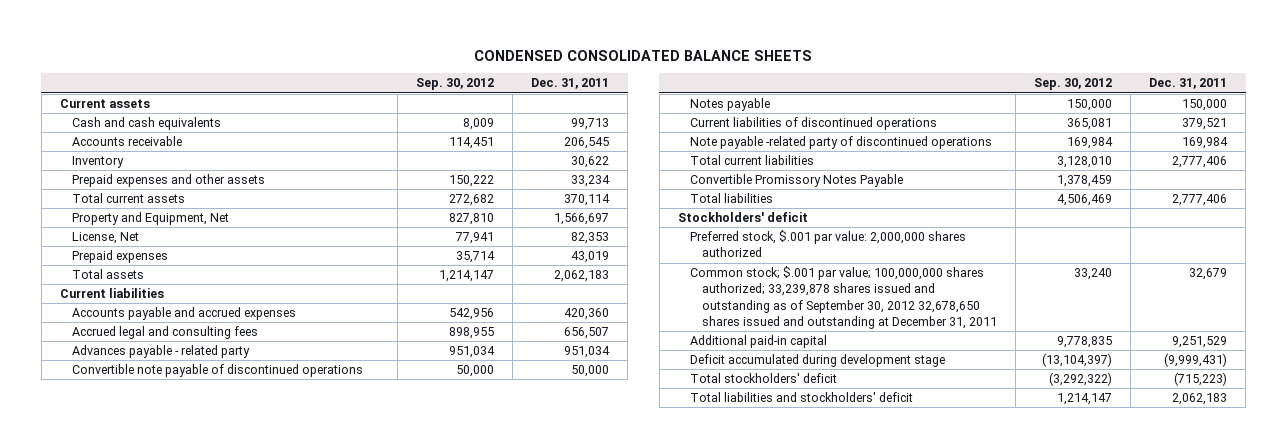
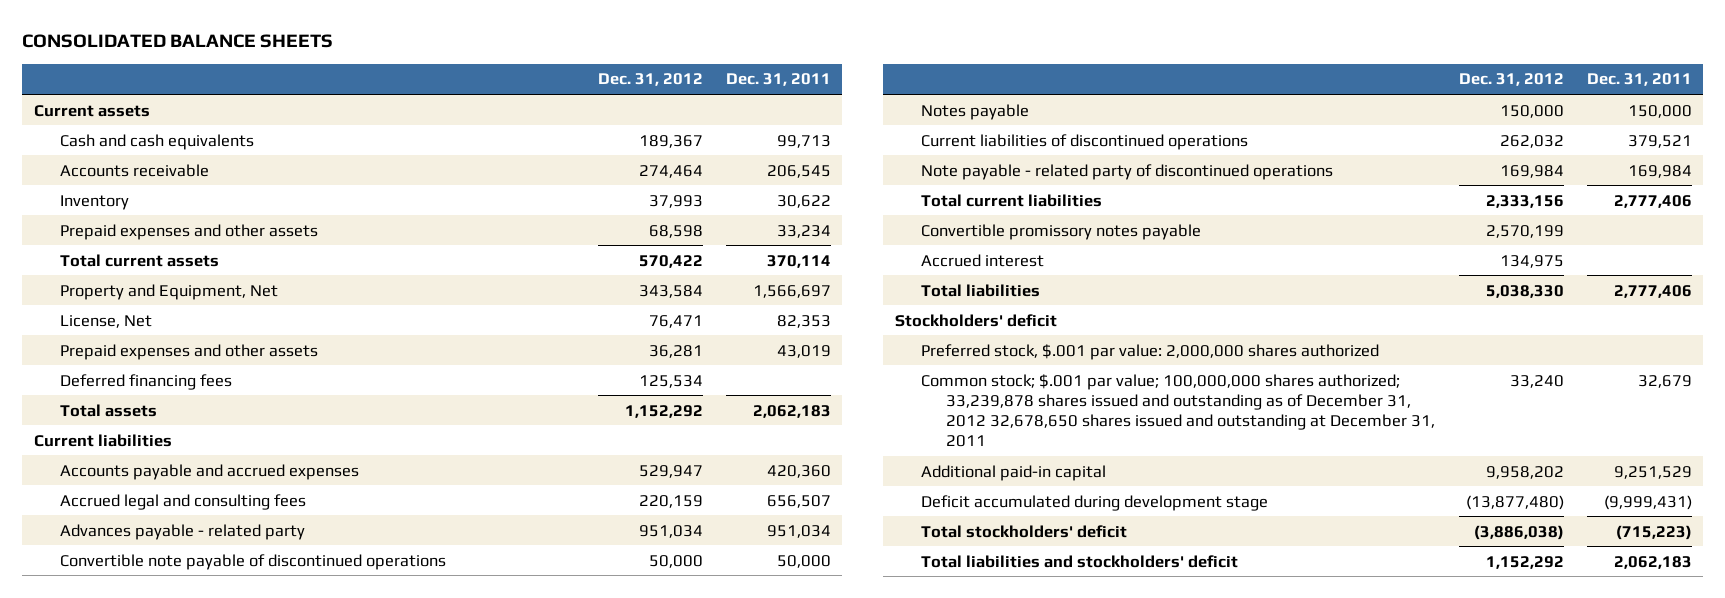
[474,49,813,61] CONDENSED CONSOLIDATED BALANCE SHEETS -> [22,34,334,49] CONSOLIDATED BALANCE SHEETS
[416,78,495,91] Sep. 30, 2012 -> none
none -> [597,73,703,87] Dec. 31, 2012
[71,250,168,264] Prepaid expenses -> [59,343,318,360] Prepaid expenses and other assets
none -> [59,373,232,390] Deferred financing fees
[689,136,992,150] Note payable -related party of discontinued operations -> [920,163,1333,180] Note payable - related party of discontinued operations
[689,174,903,188] Convertible Promissory Notes Payable -> [920,223,1201,240] Convertible promissory notes payable
none -> [920,253,1044,267] Accrued interest
[689,266,998,329] Common stock; $.001 par value; 100,000,000 shares authorized; 33,239,878 shares issued and outstanding as of September 30, 2012 32,678,650 shares issued and outstanding at December 31, 2011 -> [920,373,1436,448] Common stock; $.001 par value; 100,000,000 shares authorized; 33,239,878 shares issued and outstanding as of December 31, 2012 32,678,650 shares issued and outstanding at December 31, 2011

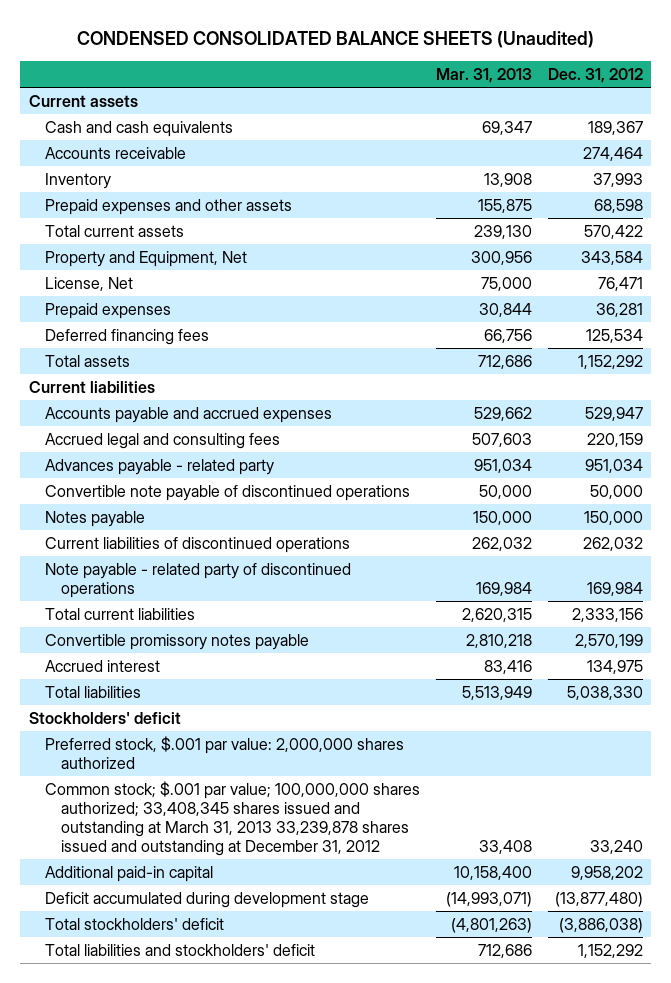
[22,34,334,49] CONSOLIDATED BALANCE SHEETS -> [76,31,594,49] CONDENSED CONSOLIDATED BALANCE SHEETS (Unaudited)
[725,73,831,87] Dec. 31, 2011 -> none
none -> [435,67,532,83] Mar. 31, 2013
[59,343,318,360] Prepaid expenses and other assets -> [44,302,171,319] Prepaid expenses
[920,373,1436,448] Common stock; $.001 par value; 100,000,000 shares authorized; 33,239,878 shares issued and outstanding as of December 31, 2012 32,678,650 shares issued and outstanding at December 31, 2011 -> [44,780,420,857] Common stock; $.001 par value; 100,000,000 shares authorized; 33,408,345 shares issued and outstanding at March 31, 2013 33,239,878 shares issued and outstanding at December 31, 2012

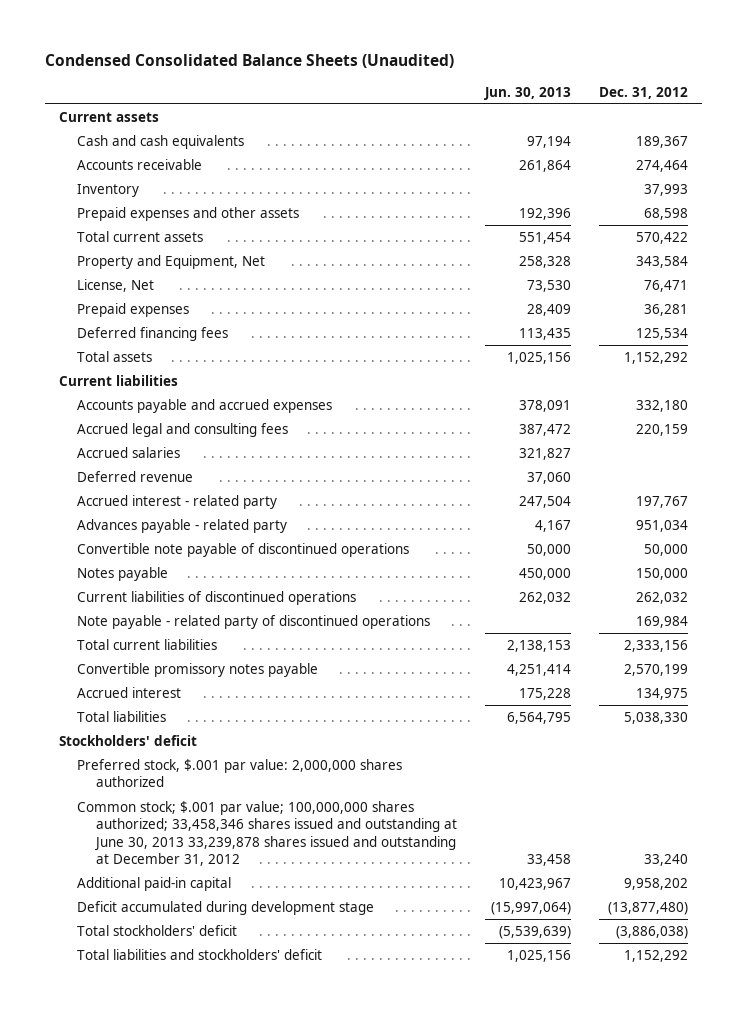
[76,31,594,49] CONDENSED CONSOLIDATED BALANCE SHEETS (Unaudited) -> [44,53,454,68] Condensed Consolidated Balance Sheets (Unaudited)
[435,67,532,83] Mar. 31, 2013 -> none
none -> [484,86,572,100] Jun. 30, 2013
[584,406,643,421] 529,947 -> [636,400,689,413] 332,180
none -> [77,447,181,459] Accrued salaries
none -> [77,471,194,483] Deferred revenue
none -> [77,495,278,510] Accrued interest - related party
[44,780,420,857] Common stock; $.001 par value; 100,000,000 shares authorized; 33,408,345 shares issued and outstanding at March 31, 2013 33,239,878 shares issued and outstanding at December 31, 2012 -> [77,801,457,866] Common stock; $.001 par value; 100,000,000 shares authorized; 33,458,346 shares issued and outstanding at June 30, 2013 33,239,878 shares issued and outstanding at December 31, 2012

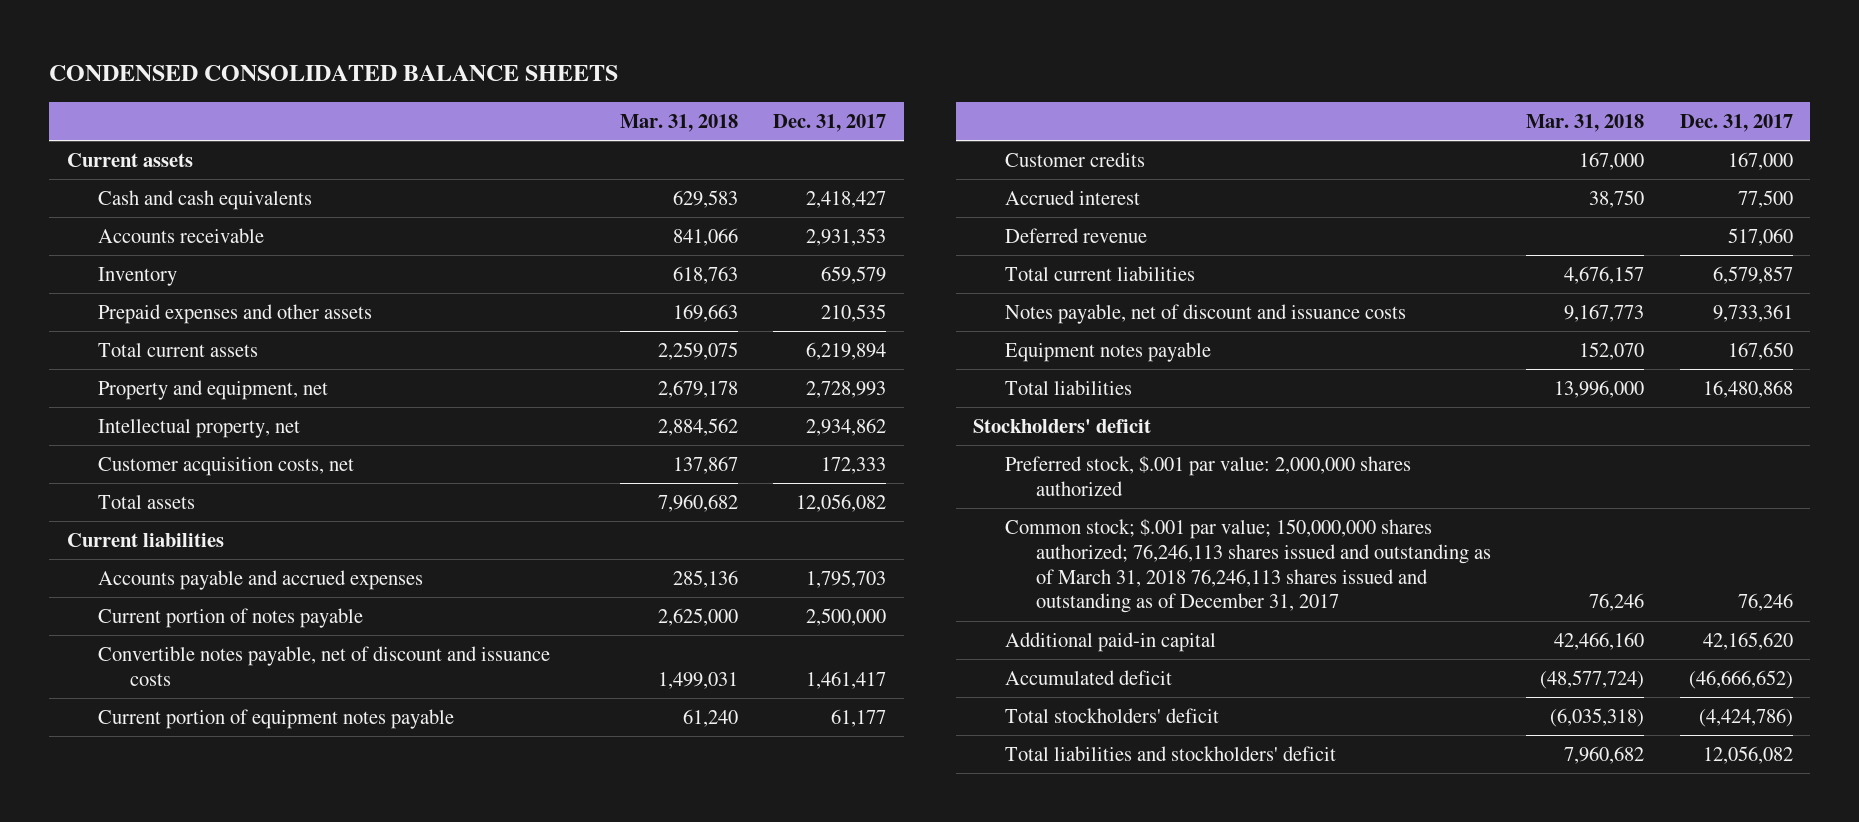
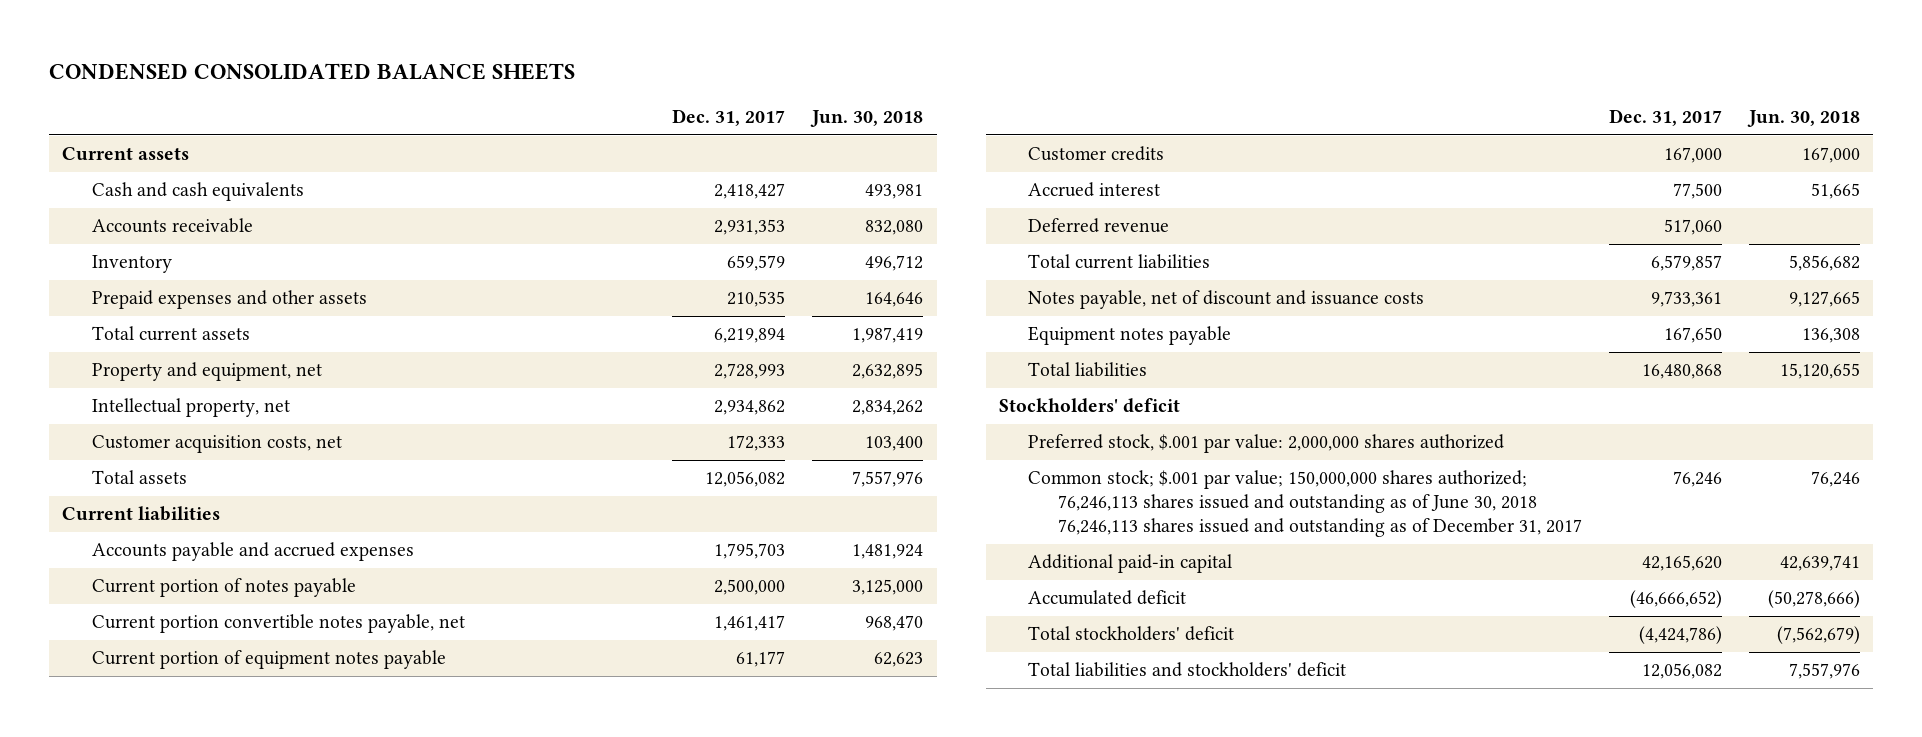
[620,114,739,133] Mar. 31, 2018 -> none
none -> [810,110,924,128] Jun. 30, 2018
[98,645,551,686] Convertible notes payable, net of discount and issuance costs -> [91,614,465,634] Current portion convertible notes payable, net
[1004,518,1492,614] Common stock; $.001 par value; 150,000,000 shares authorized; 76,246,113 shares issued and outstanding as of March 31, 2018 76,246,113 shares issued and outstanding as of December 31, 2017 -> [1028,470,1582,538] Common stock; $.001 par value; 150,000,000 shares authorized; 76,246,113 shares issued and outstanding as of June 30, 2018 76,246,113 shares issued and outstanding as of December 31, 2017

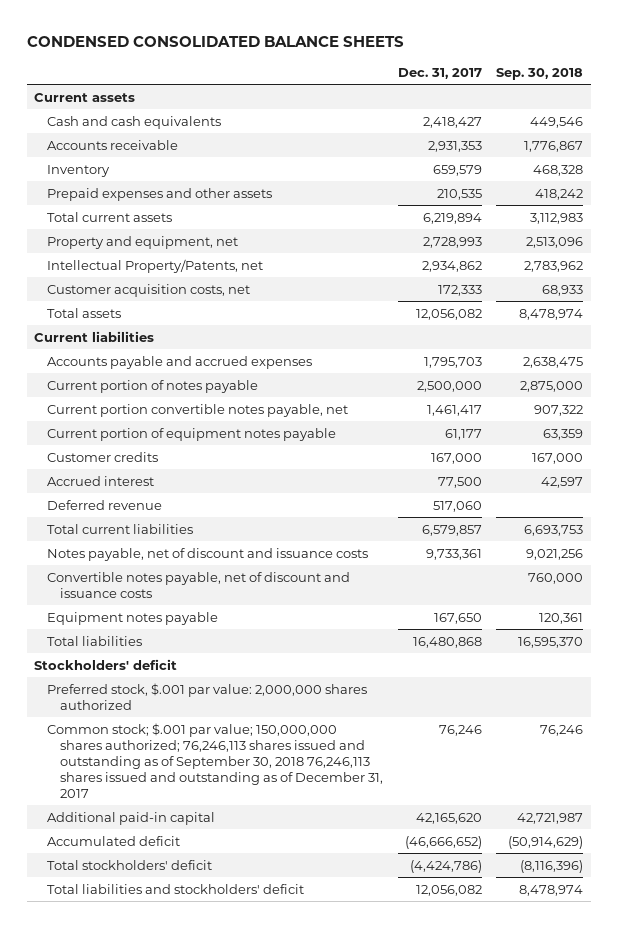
[810,110,924,128] Jun. 30, 2018 -> none
none -> [496,67,584,80] Sep. 30, 2018
[91,398,290,418] Intellectual property, net -> [47,258,264,273] Intellectual Property/Patents, net
none -> [47,571,351,598] Convertible notes payable, net of discount and issuance costs
[1028,470,1582,538] Common stock; $.001 par value; 150,000,000 shares authorized; 76,246,113 shares issued and outstanding as of June 30, 2018 76,246,113 shares issued and outstanding as of December 31, 2017 -> [47,722,384,798] Common stock; $.001 par value; 150,000,000 shares authorized; 76,246,113 shares issued and outstanding as of September 30, 2018 76,246,113 shares issued and outstanding as of December 31, 2017

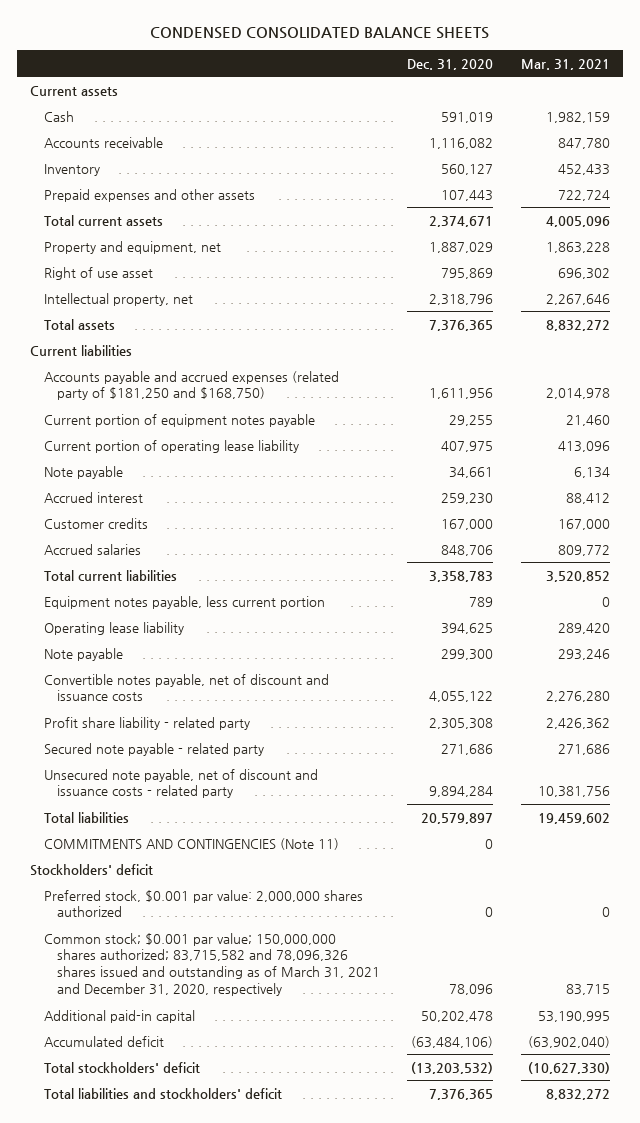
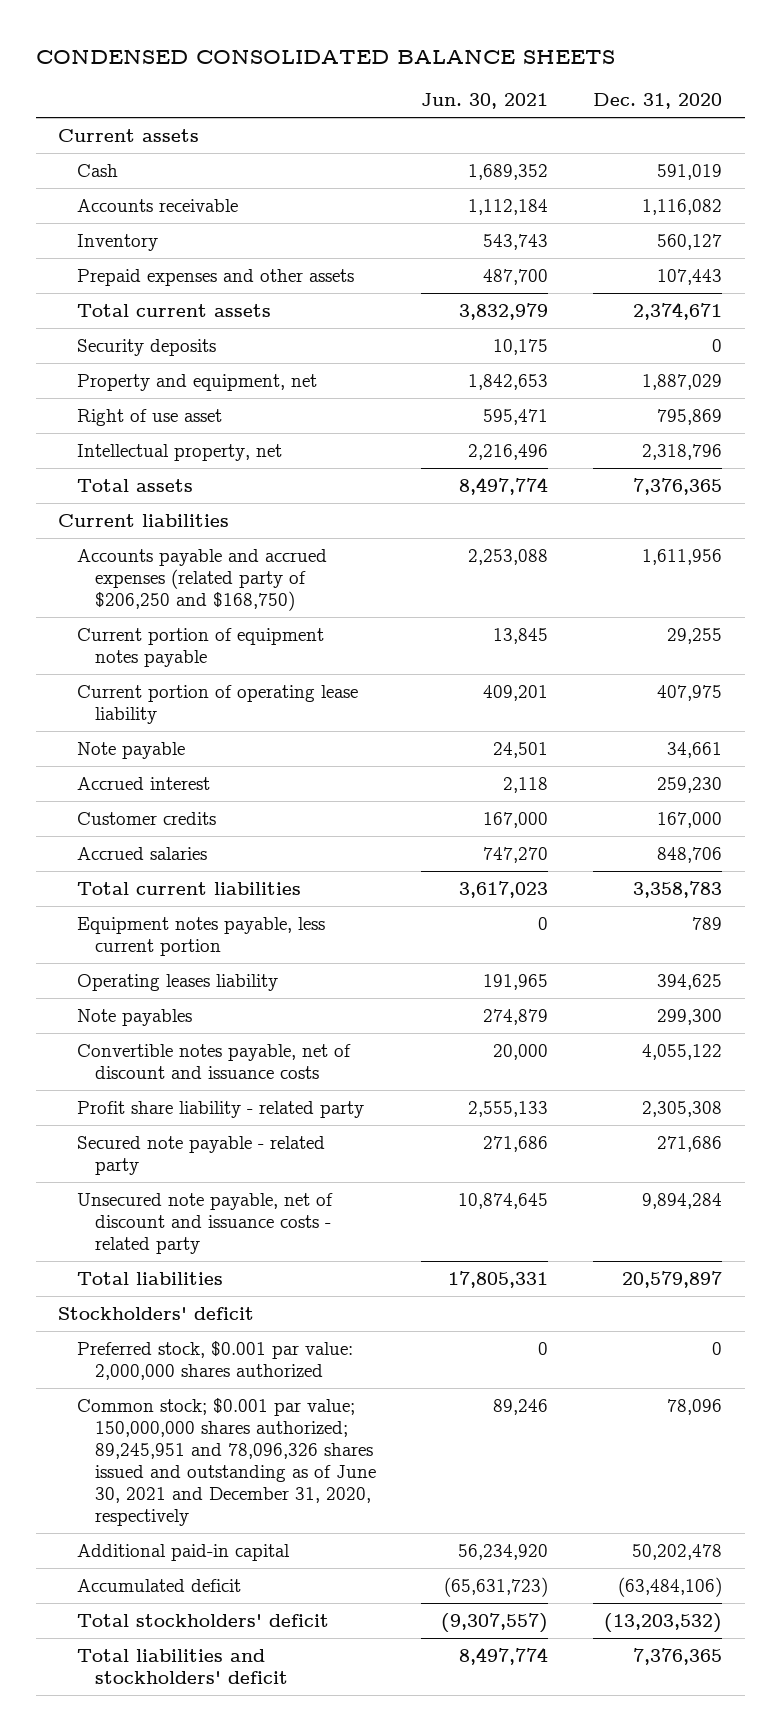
[520,58,610,70] Mar. 31, 2021 -> none
none -> [421,93,549,110] Jun. 30, 2021
none -> [76,338,216,356] Security deposits
[43,370,339,401] Accounts payable and accrued expenses (related party of $181,250 and $168,750) -> [76,548,327,611] Accounts payable and accrued expenses (related party of $206,250 and $168,750)
[43,621,184,635] Operating lease liability -> [76,973,278,991] Operating leases liability
[43,647,123,661] Note payable -> [76,1008,192,1026] Note payables
[43,837,339,850] COMMITMENTS AND CONTINGENCIES (Note 11) -> none
[43,932,380,996] Common stock; $0.001 par value; 150,000,000 shares authorized; 83,715,582 and 78,096,326 shares issued and outstanding as of March 31, 2021 and December 31, 2020, respectively -> [76,1397,376,1527] Common stock; $0.001 par value; 150,000,000 shares authorized; 89,245,951 and 78,096,326 shares issued and outstanding as of June 30, 2021 and December 31, 2020, respectively

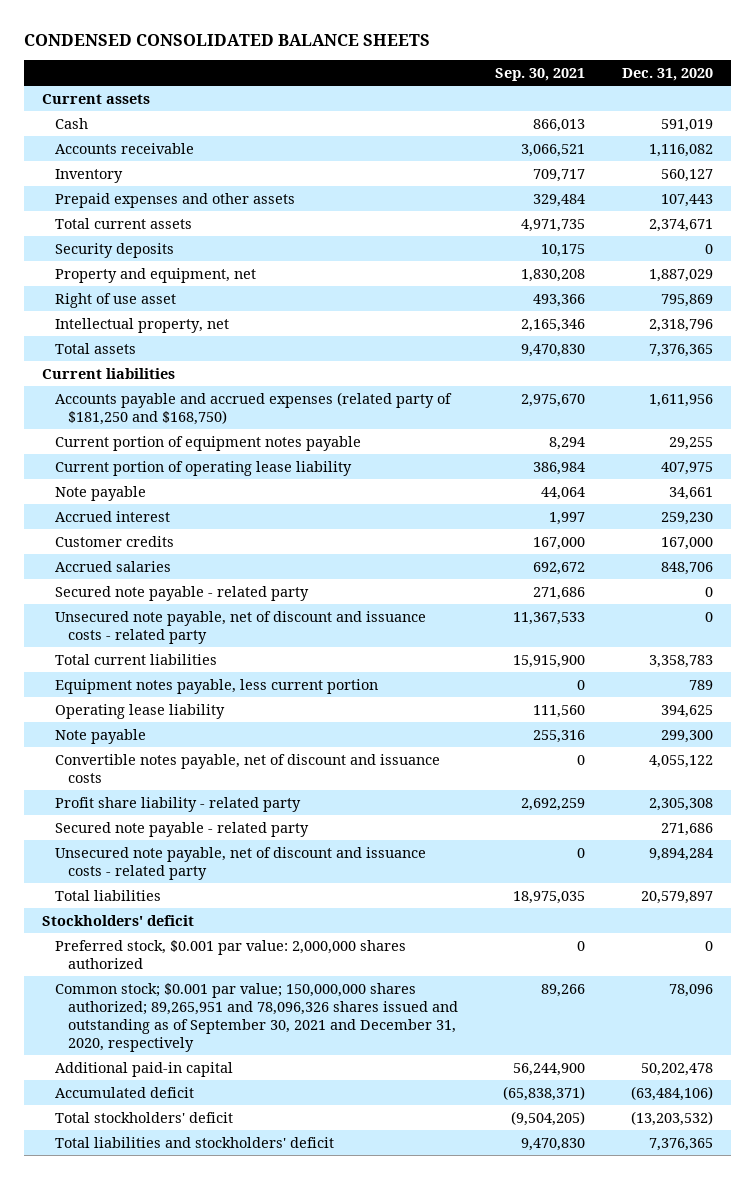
[421,93,549,110] Jun. 30, 2021 -> none
none -> [494,67,585,81] Sep. 30, 2021
[76,548,327,611] Accounts payable and accrued expenses (related party of $206,250 and $168,750) -> [55,391,453,425] Accounts payable and accrued expenses (related party of $181,250 and $168,750)
none -> [55,585,310,601] Secured note payable - related party
none -> [55,610,427,644] Unsecured note payable, net of discount and issuance costs - related party
[76,973,278,991] Operating leases liability -> [55,703,226,719] Operating lease liability
[76,1008,192,1026] Note payables -> [55,728,147,744] Note payable
[76,1397,376,1527] Common stock; $0.001 par value; 150,000,000 shares authorized; 89,245,951 and 78,096,326 shares issued and outstanding as of June 30, 2021 and December 31, 2020, respectively -> [55,982,459,1053] Common stock; $0.001 par value; 150,000,000 shares authorized; 89,265,951 and 78,096,326 shares issued and outstanding as of September 30, 2021 and December 31, 2020, respectively

